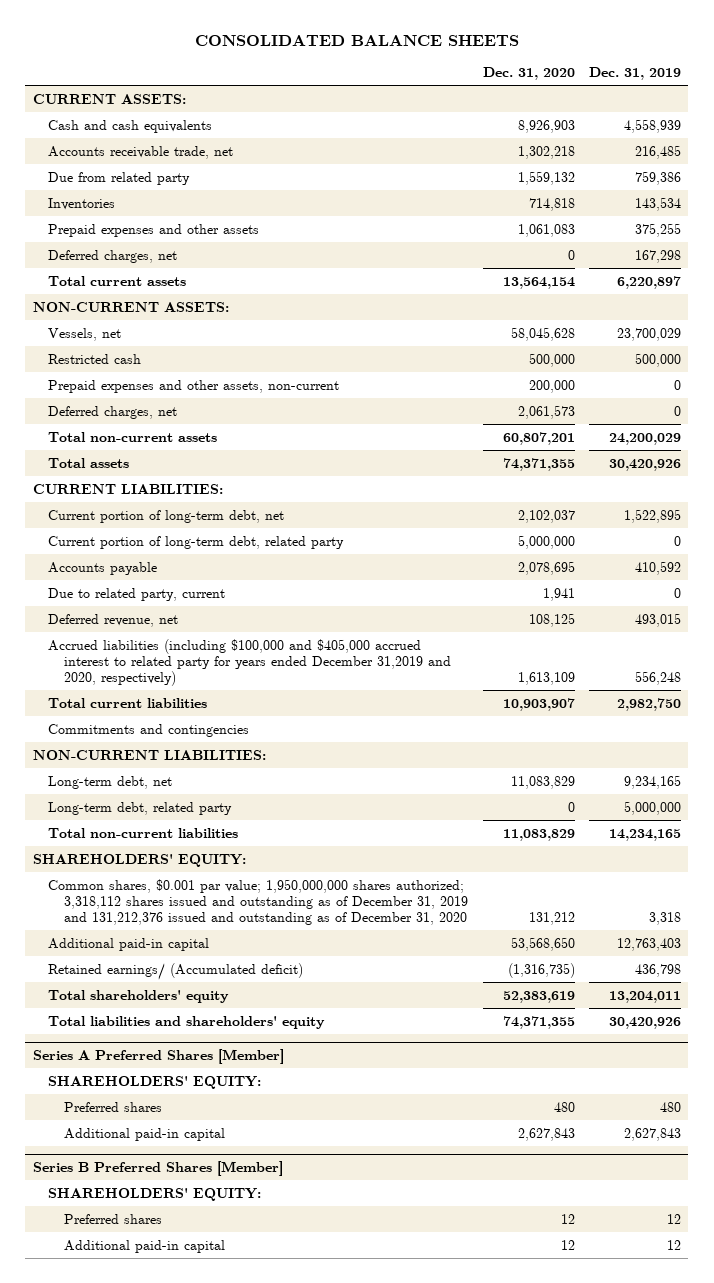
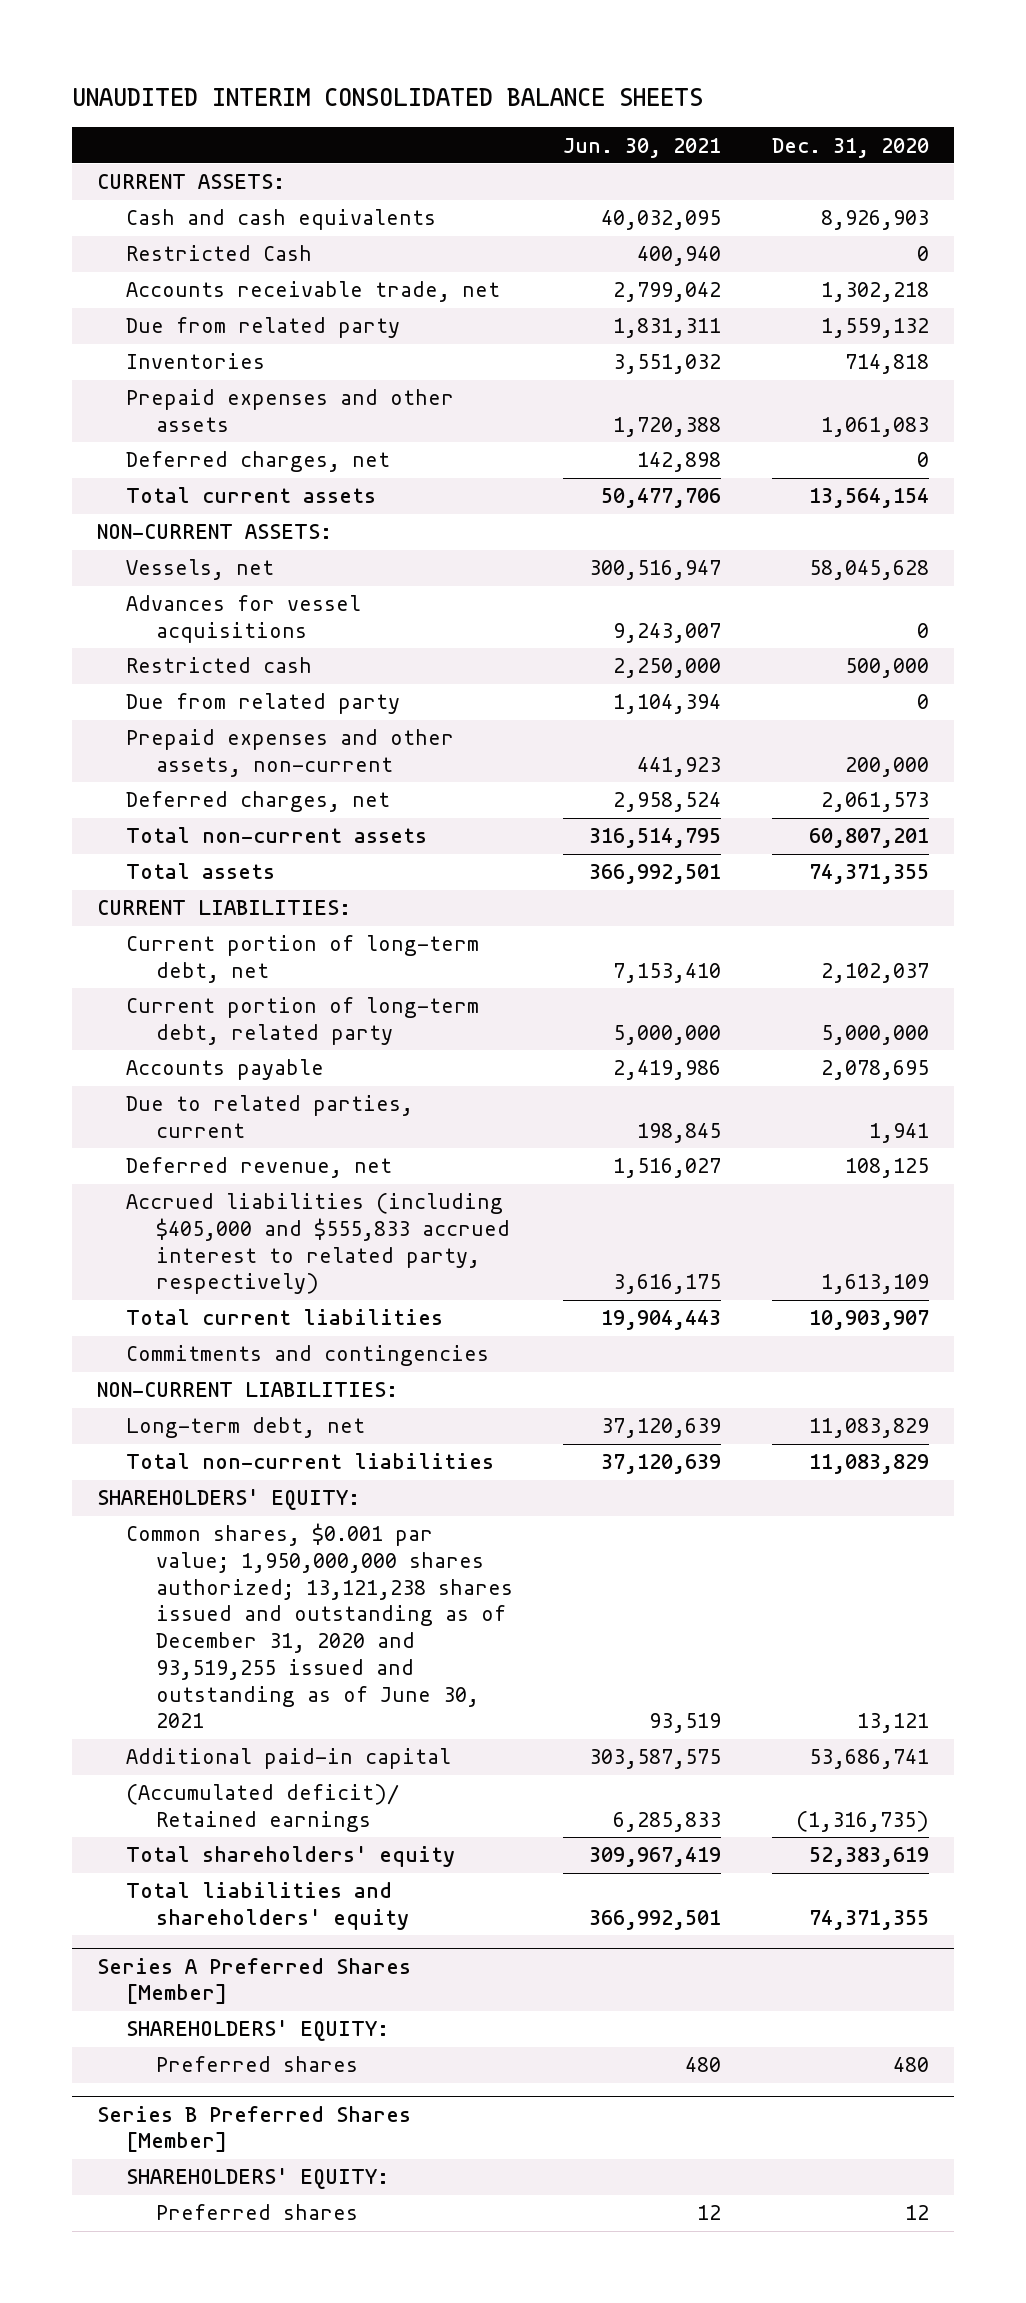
[194,35,519,47] CONSOLIDATED BALANCE SHEETS -> [71,87,703,106] UNAUDITED INTERIM CONSOLIDATED BALANCE SHEETS
[589,67,682,81] Dec. 31, 2019 -> none
none -> [563,137,722,158] Jun. 30, 2021
none -> [126,245,313,262] Restricted Cash
none -> [126,595,362,644] Advances for vessel acquisitions
none -> [126,693,401,715] Due from related party
[48,587,226,601] Due to related party, current -> [126,1095,414,1139] Due to related parties, current
[48,638,451,686] Accrued liabilities (including $100,000 and $405,000 accrued interest to related party for years ended December 31,2019 and 2020, respectively) -> [126,1193,510,1295] Accrued liabilities (including $405,000 and $555,833 accrued interest to related party, respectively)
[48,801,233,815] Long-term debt, related party -> none
[48,878,468,925] Common shares, $0.001 par value; 1,950,000,000 shares authorized; 3,318,112 shares issued and outstanding as of December 31, 2019 and 131,212,376 issued and outstanding as of December 31, 2020 -> [126,1523,513,1729] Common shares, $0.001 par value; 1,950,000,000 shares authorized; 13,121,238 shares issued and outstanding as of December 31, 2020 and 93,519,255 issued and outstanding as of June 30, 2021
[528,911,575,925] 131,212 -> [856,1713,929,1734] 13,121
[510,936,575,951] 53,568,650 -> [808,1749,929,1770] 53,686,741
[48,962,304,980] Retained earnings/ (Accumulated deficit) -> [126,1784,400,1833] (Accumulated deficit)/ Retained earnings
[63,1127,225,1141] Additional paid-in capital -> none
[63,1239,225,1253] Additional paid-in capital -> none

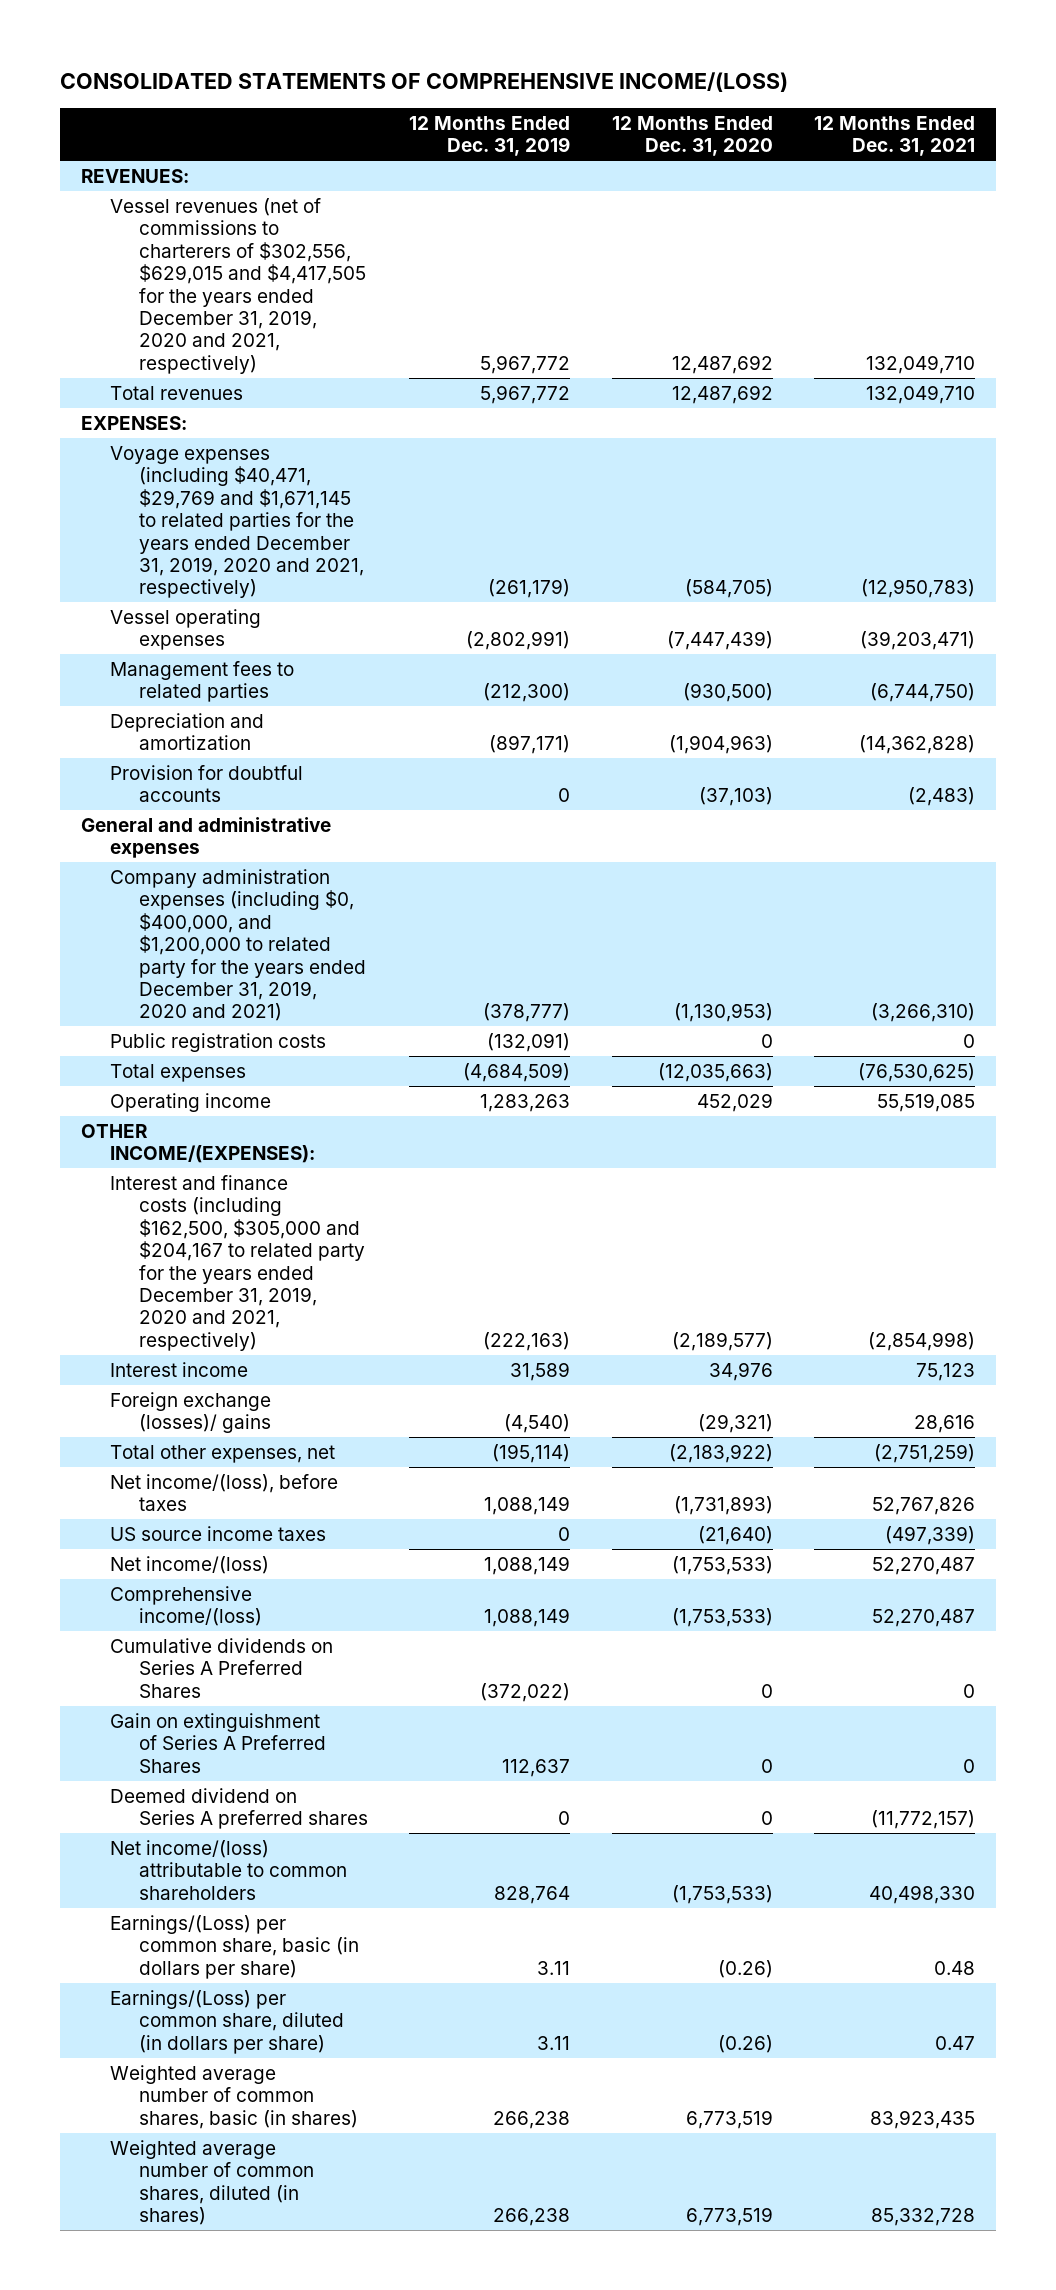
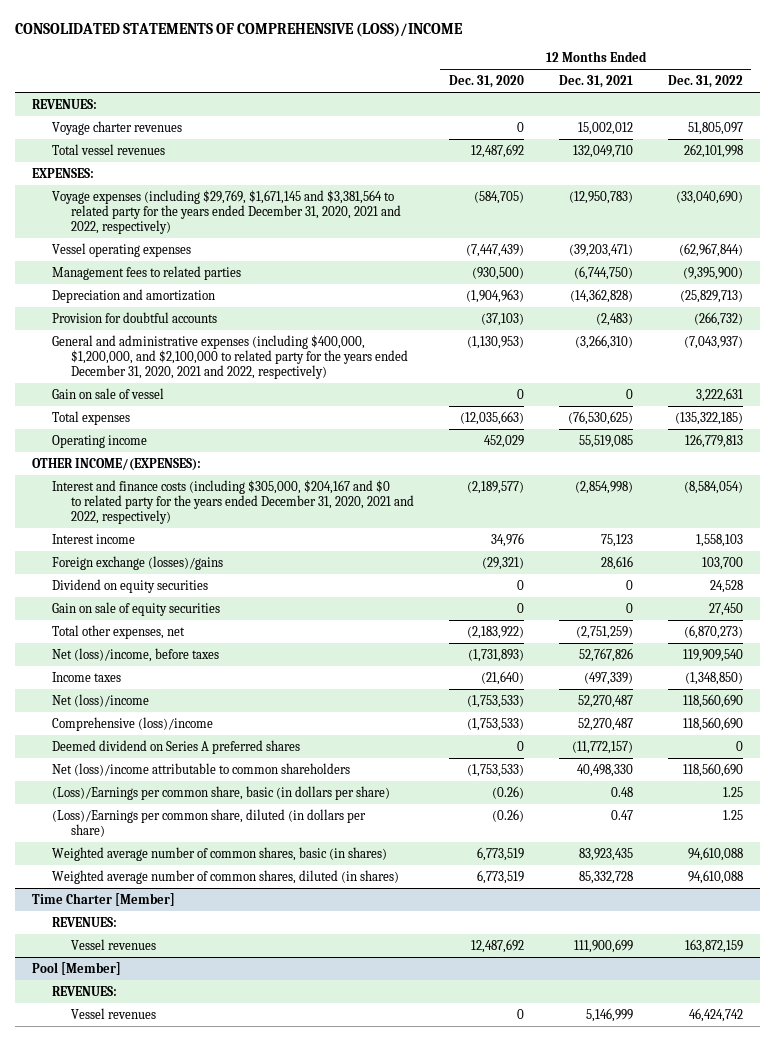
[60,72,789,93] CONSOLIDATED STATEMENTS OF COMPREHENSIVE INCOME/(LOSS) -> [14,23,463,38] CONSOLIDATED STATEMENTS OF COMPREHENSIVE (LOSS)/INCOME
[409,115,571,157] 12 Months Ended Dec. 31, 2019 -> none
none -> [667,75,743,89] Dec. 31, 2022
[109,197,366,374] Vessel revenues (net of commissions to charterers of $302,556, $629,015 and $4,417,505 for the years ended December 31, 2019, 2020 and 2021, respectively) -> none
none -> [51,120,182,135] Voyage charter revenues
[109,385,243,400] Total revenues -> [51,143,165,155] Total vessel revenues
[109,445,364,599] Voyage expenses (including $40,471, $29,769 and $1,671,145 to related parties for the years ended December 31, 2019, 2020 and 2021, respectively) -> [51,189,401,234] Voyage expenses (including $29,769, $1,671,145 and $3,381,564 to related party for the years ended December 31, 2020, 2021 and 2022, respectively)
[80,816,331,859] General and administrative expenses -> none
[109,1032,326,1052] Public registration costs -> none
[109,868,366,1022] Company administration expenses (including $0, $400,000, and $1,200,000 to related party for the years ended December 31, 2019, 2020 and 2021) -> [51,334,408,379] General and administrative expenses (including $400,000, $1,200,000, and $2,100,000 to related party for the years ended December 31, 2020, 2021 and 2022, respectively)
none -> [51,387,164,399] Gain on sale of vessel
[109,1174,365,1351] Interest and finance costs (including $162,500, $305,000 and $204,167 to related party for the years ended December 31, 2019, 2020 and 2021, respectively) -> [51,479,414,524] Interest and finance costs (including $305,000, $204,167 and $0 to related party for the years ended December 31, 2020, 2021 and 2022, respectively)
[109,1391,271,1434] Foreign exchange (losses)/ gains -> [51,555,223,570] Foreign exchange (losses)/gains
none -> [51,578,208,593] Dividend on equity securities
none -> [51,601,220,616] Gain on sale of equity securities
[109,1637,333,1698] Cumulative dividends on Series A Preferred Shares -> none
[109,1712,326,1773] Gain on extinguishment of Series A Preferred Shares -> none
[109,1473,338,1512] Net income/(loss), before taxes -> [51,647,219,662] Net (loss)/income, before taxes
[109,1525,326,1541] US source income taxes -> [51,671,121,682] Income taxes
[109,1555,269,1574] Net income/(loss) -> [51,693,149,707] Net (loss)/income
[109,1585,262,1627] Comprehensive income/(loss) -> [51,716,213,731] Comprehensive (loss)/income
[109,1839,347,1900] Net income/(loss) attributable to common shareholders -> [51,762,350,776] Net (loss)/income attributable to common shareholders
[109,1914,359,1979] Earnings/(Loss) per common share, basic (in dollars per share) -> [51,785,390,800] (Loss)/Earnings per common share, basic (in dollars per share)
[109,1989,344,2054] Earnings/(Loss) per common share, diluted (in dollars per share) -> [51,808,366,837] (Loss)/Earnings per common share, diluted (in dollars per share)
none -> [32,892,176,906] Time Charter [Member]
none -> [51,916,117,927] REVENUES:
none -> [70,938,156,950] Vessel revenues
none -> [32,961,122,975] Pool [Member]
none -> [51,985,117,996] REVENUES:
none -> [70,1007,156,1019] Vessel revenues

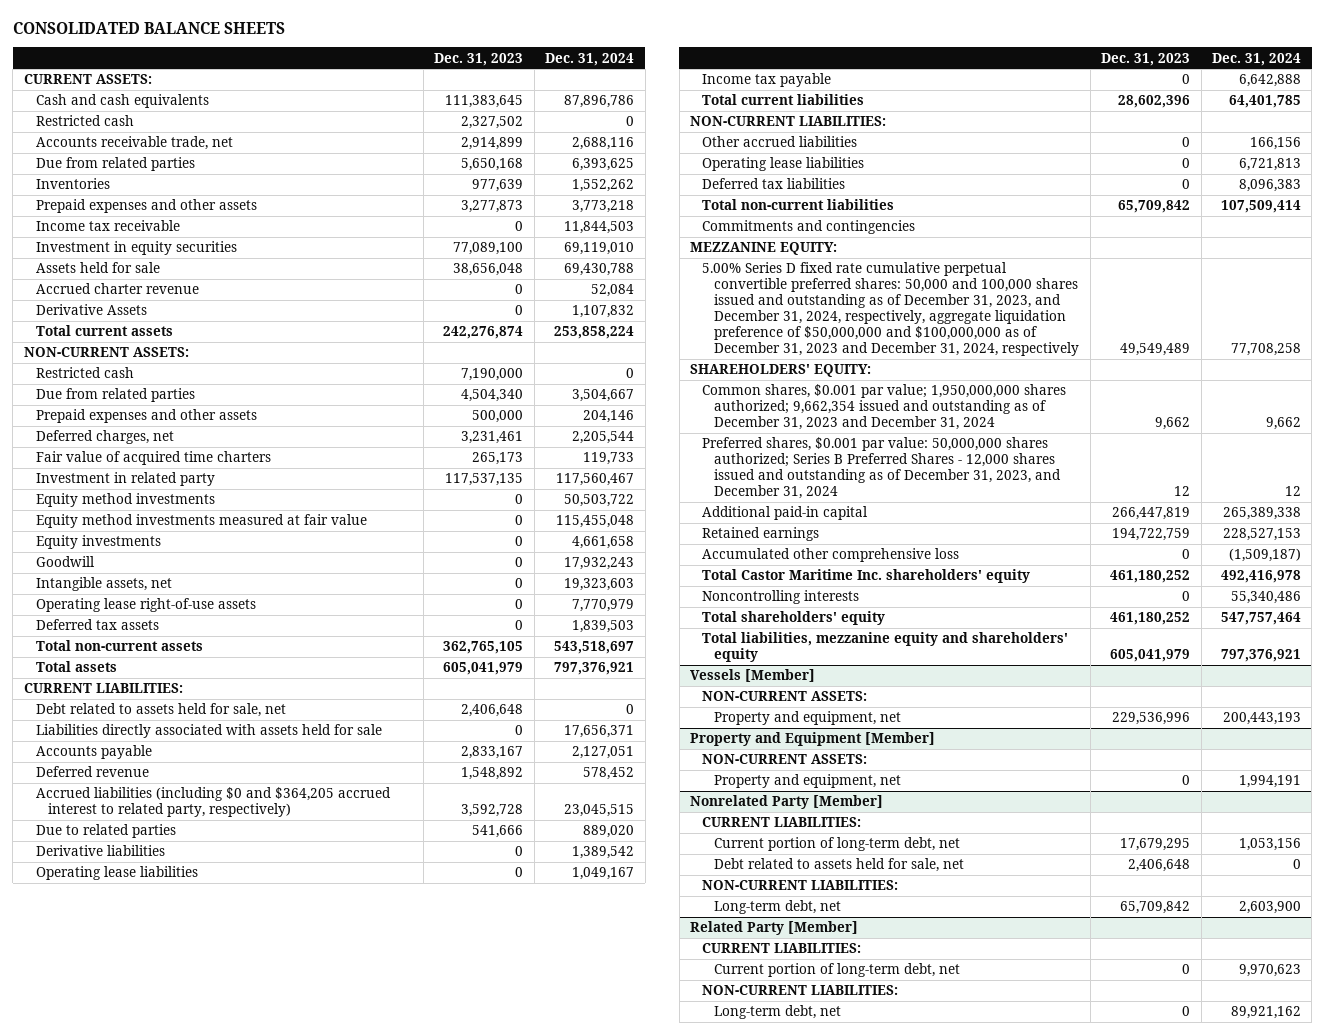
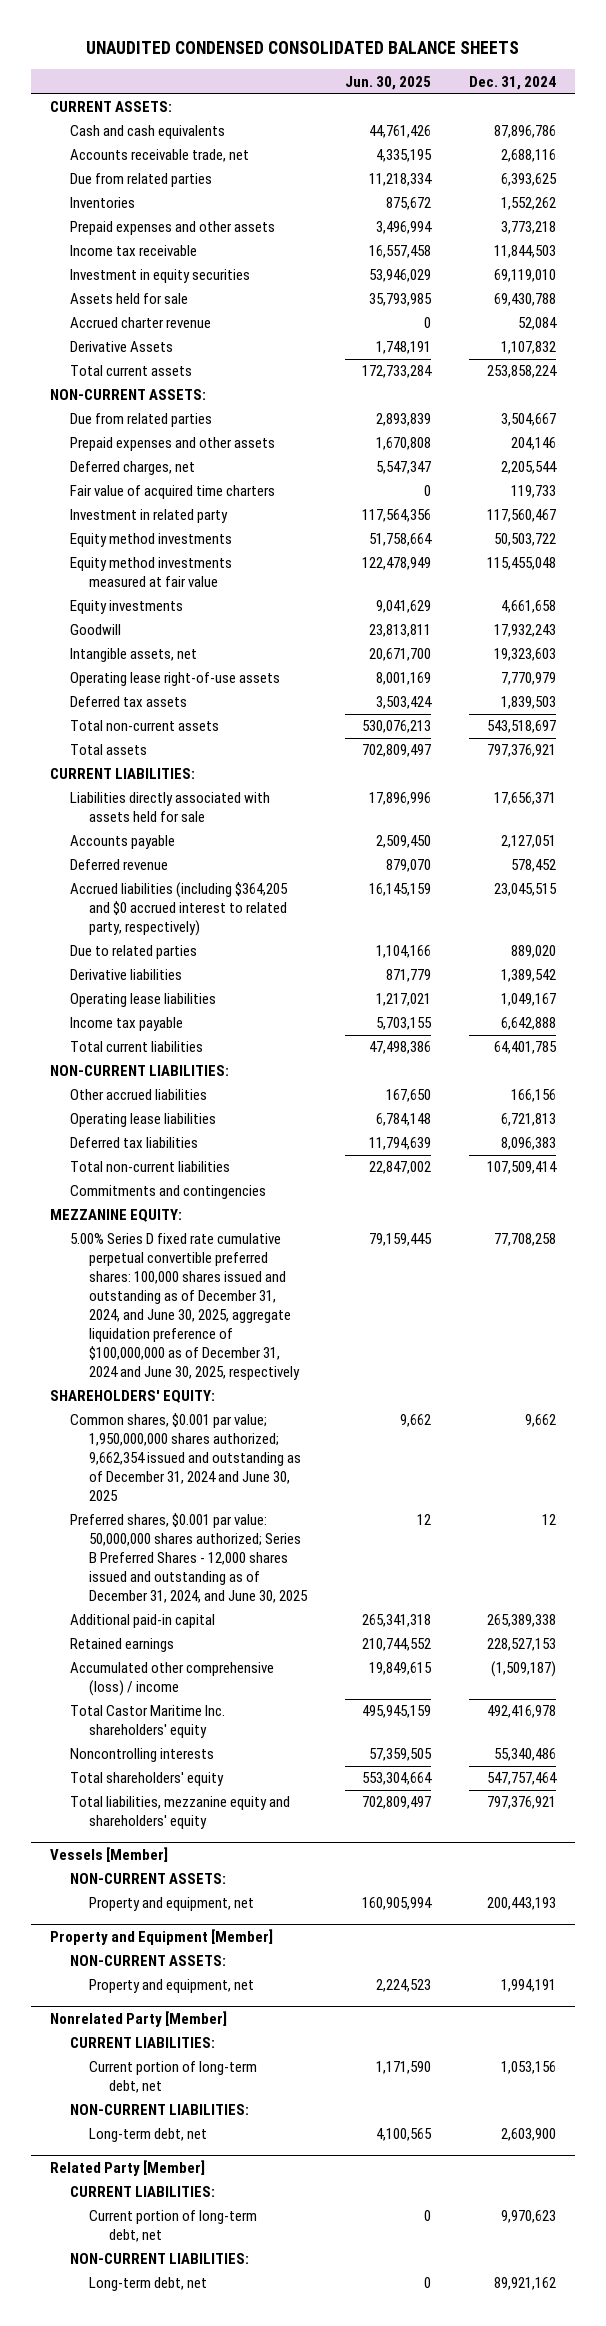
[12,21,285,34] CONSOLIDATED BALANCE SHEETS -> [85,41,519,55] UNAUDITED CONDENSED CONSOLIDATED BALANCE SHEETS
[434,52,524,66] Dec. 31, 2023 -> none
none -> [345,75,432,90] Jun. 30, 2025
[35,115,134,127] Restricted cash -> none
[35,367,134,379] Restricted cash -> none
[35,703,286,718] Debt related to assets held for sale, net -> none
[35,787,391,818] Accrued liabilities (including $0 and $364,205 accrued interest to related party, respectively) -> [69,882,288,937] Accrued liabilities (including $364,205 and $0 accrued interest to related party, respectively)
[702,262,1080,357] 5.00% Series D fixed rate cumulative perpetual convertible preferred shares: 50,000 and 100,000 shares issued and outstanding as of December 31, 2023, and December 31, 2024, respectively, aggregate liquidation preference of $50,000,000 and $100,000,000 as of December 31, 2023 and December 31, 2024, respectively -> [69,1233,301,1380] 5.00% Series D fixed rate cumulative perpetual convertible preferred shares: 100,000 shares issued and outstanding as of December 31, 2024, and June 30, 2025, aggregate liquidation preference of $100,000,000 as of December 31, 2024 and June 30, 2025, respectively
[702,384,1067,431] Common shares, $0.001 par value; 1,950,000,000 shares authorized; 9,662,354 issued and outstanding as of December 31, 2023 and December 31, 2024 -> [69,1413,302,1502] Common shares, $0.001 par value; 1,950,000,000 shares authorized; 9,662,354 issued and outstanding as of December 31, 2024 and June 30, 2025
[702,437,1062,500] Preferred shares, $0.001 par value: 50,000,000 shares authorized; Series B Preferred Shares - 12,000 shares issued and outstanding as of December 31, 2023, and December 31, 2024 -> [69,1513,309,1604] Preferred shares, $0.001 par value: 50,000,000 shares authorized; Series B Preferred Shares - 12,000 shares issued and outstanding as of December 31, 2024, and June 30, 2025
[702,548,960,563] Accumulated other comprehensive loss -> [69,1662,274,1697] Accumulated other comprehensive (loss) / income
[714,858,965,873] Debt related to assets held for sale, net -> none

